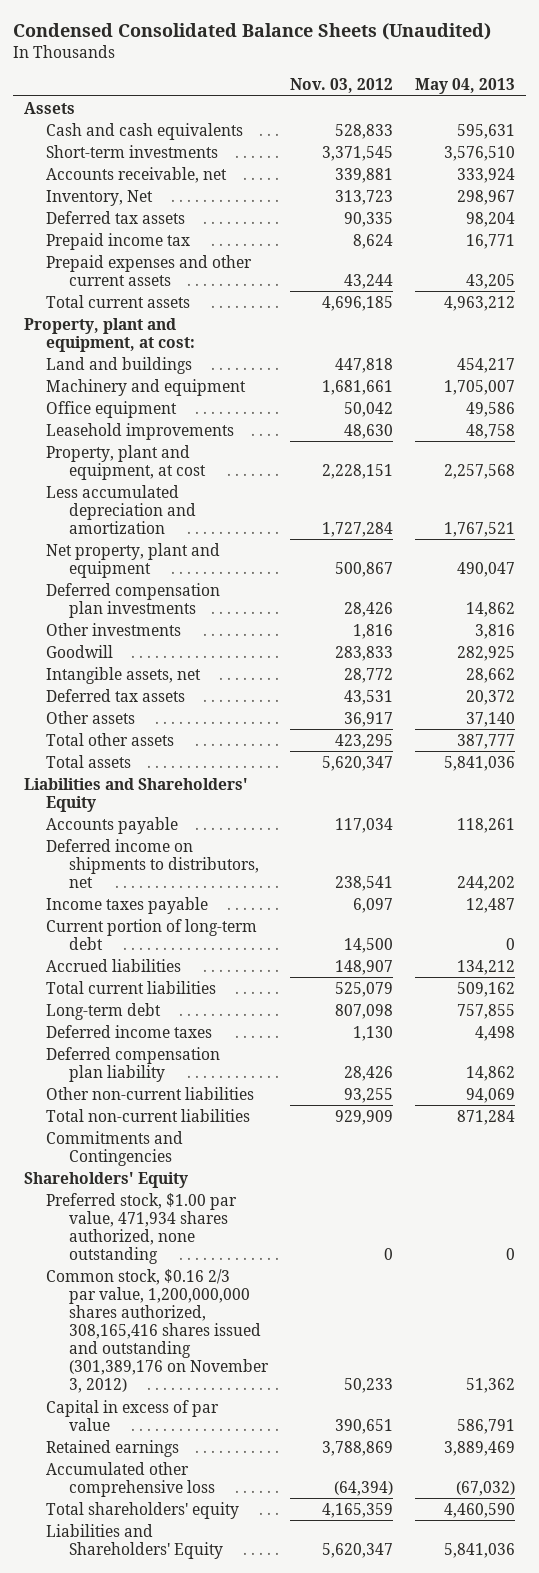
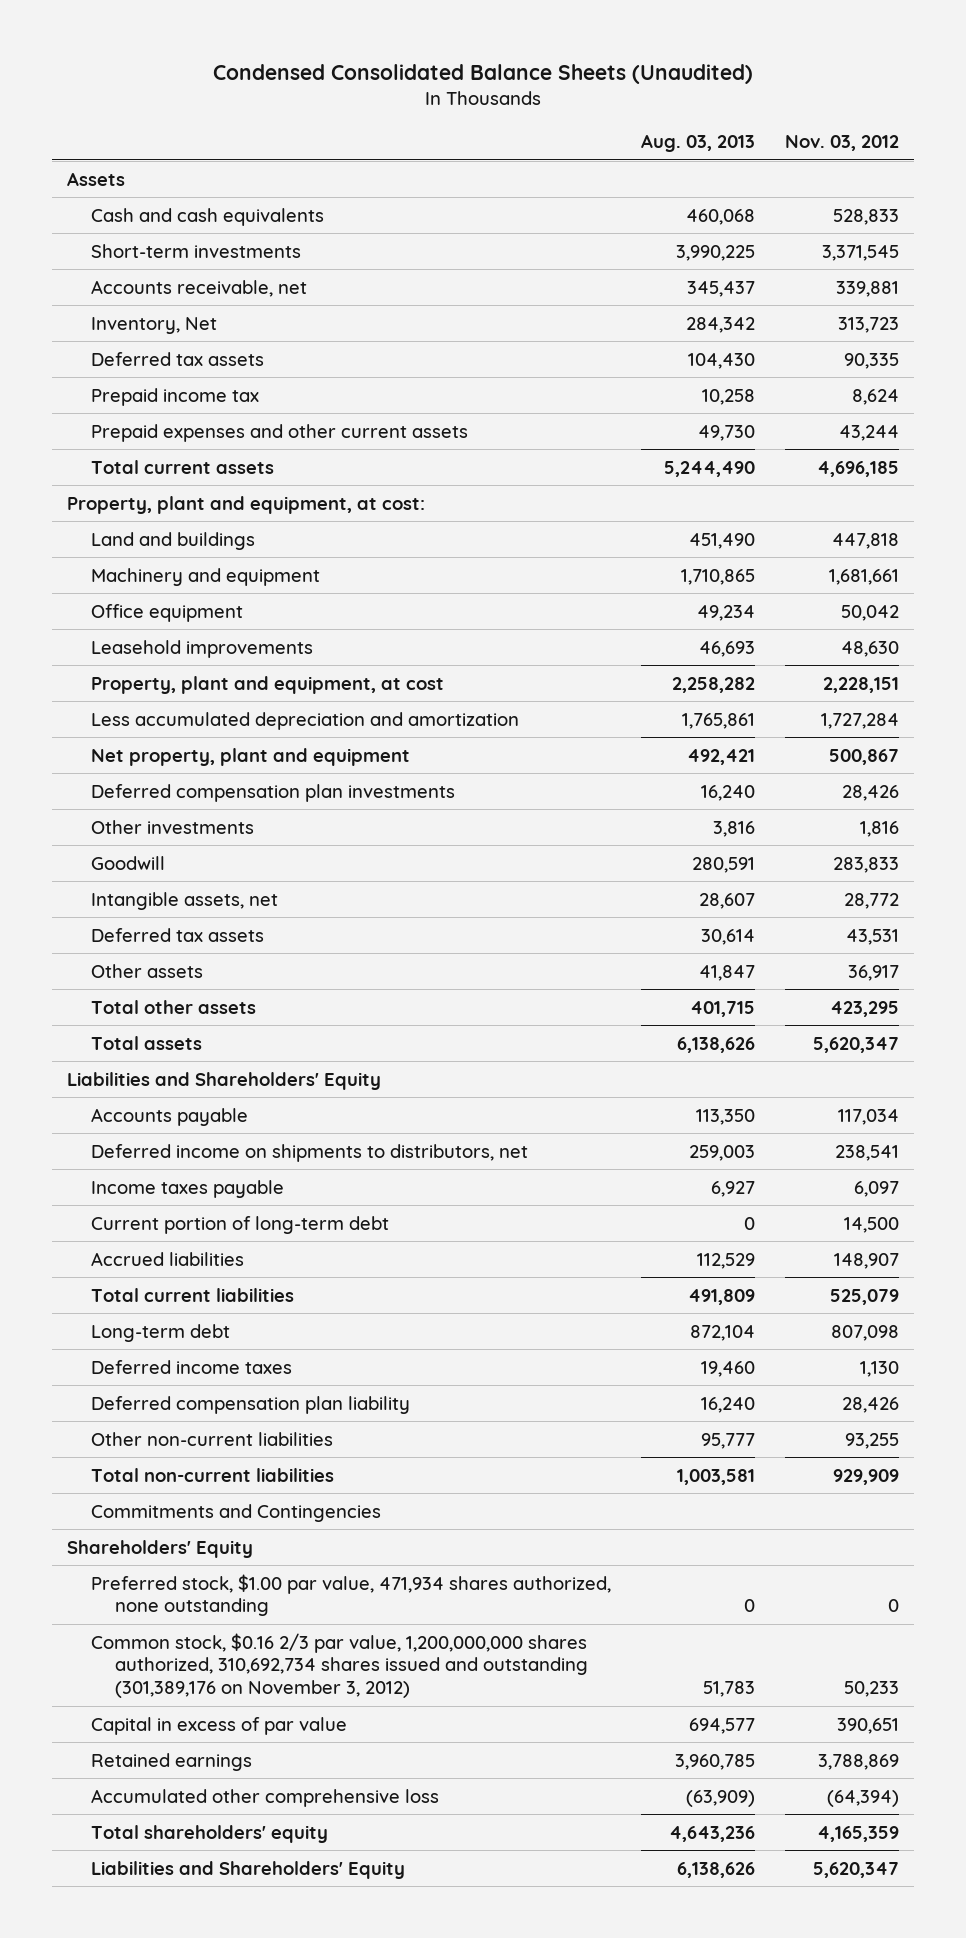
[414,78,515,95] May 04, 2013 -> none
none -> [641,134,756,153] Aug. 03, 2013
[46,1268,269,1394] Common stock, $0.16 2/3 par value, 1,200,000,000 shares authorized, 308,165,416 shares issued and outstanding (301,389,176 on November 3, 2012) -> [90,1632,588,1699] Common stock, $0.16 2/3 par value, 1,200,000,000 shares authorized, 310,692,734 shares issued and outstanding (301,389,176 on November 3, 2012)

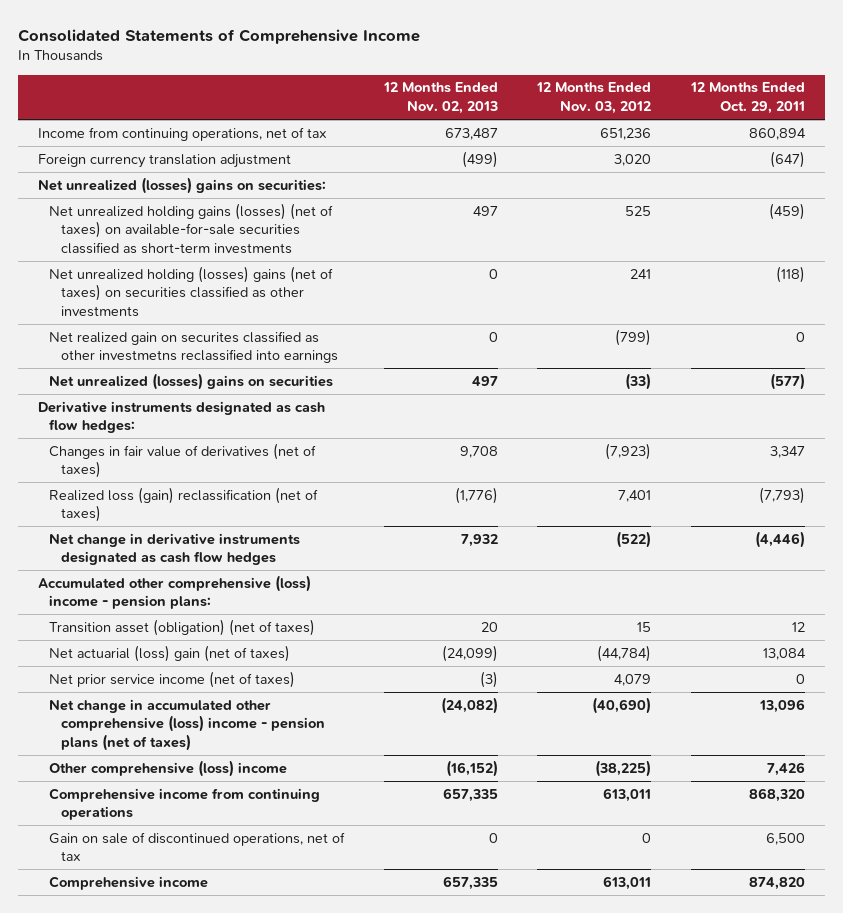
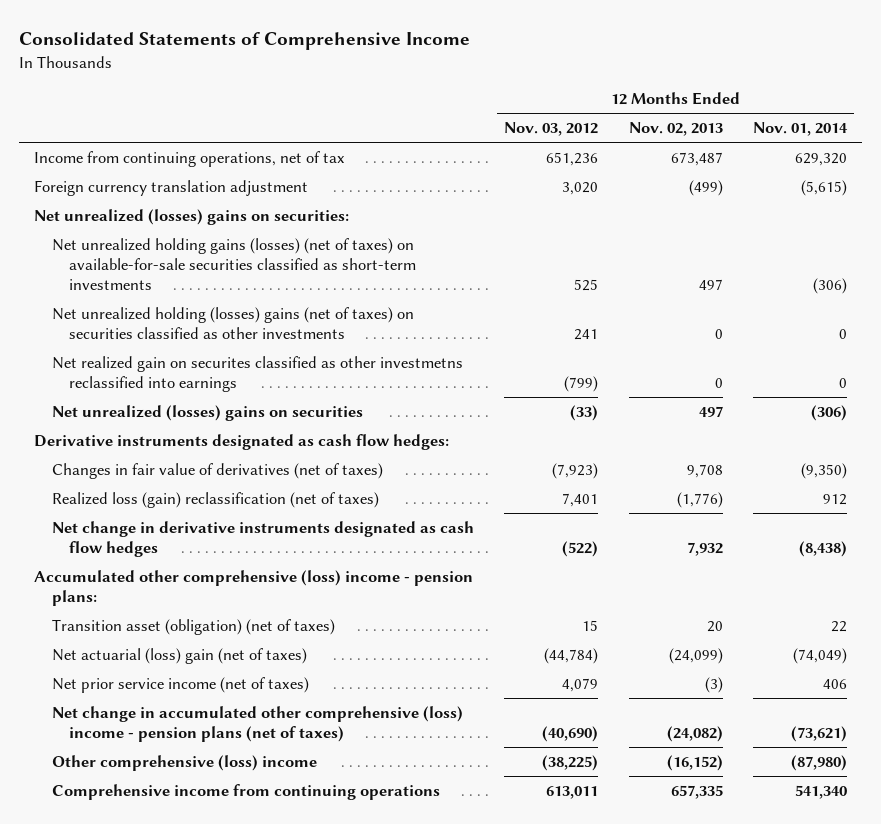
[689,82,805,115] 12 Months Ended Oct. 29, 2011 -> none
none -> [752,122,848,137] Nov. 01, 2014
[49,831,346,862] Gain on sale of discontinued operations, net of tax -> none
[49,875,209,890] Comprehensive income -> none

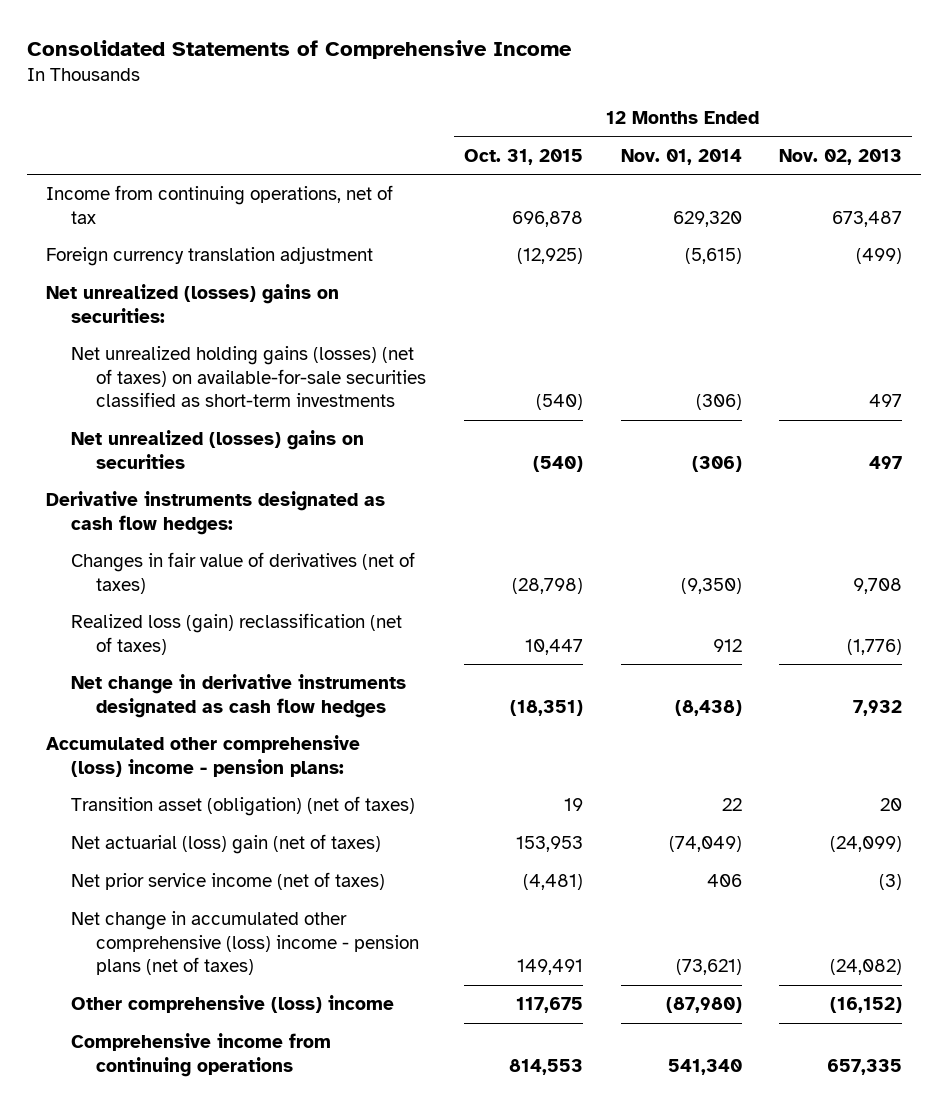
[504,122,599,137] Nov. 03, 2012 -> none
none -> [463,148,583,165] Oct. 31, 2015
[51,306,414,339] Net unrealized holding (losses) gains (net of taxes) on securities classified as other investments -> none
[51,355,463,392] Net realized gain on securites classified as other investmetns reclassified into earnings -> none

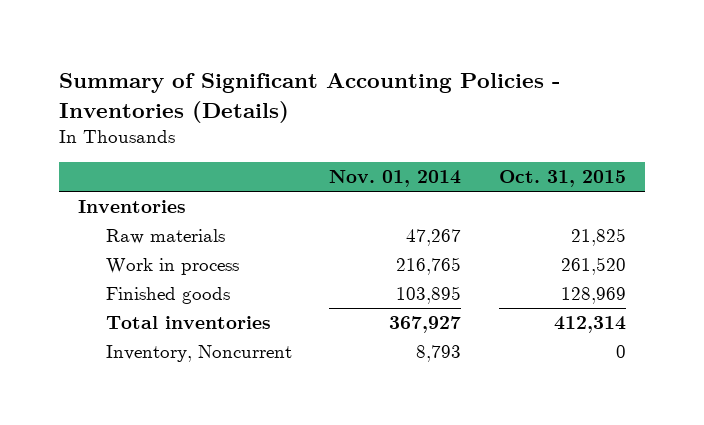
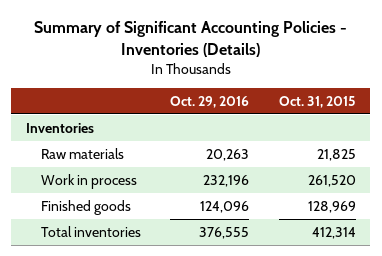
[329,169,462,187] Nov. 01, 2014 -> none
none -> [170,95,250,108] Oct. 29, 2016
[105,345,292,363] Inventory, Noncurrent -> none

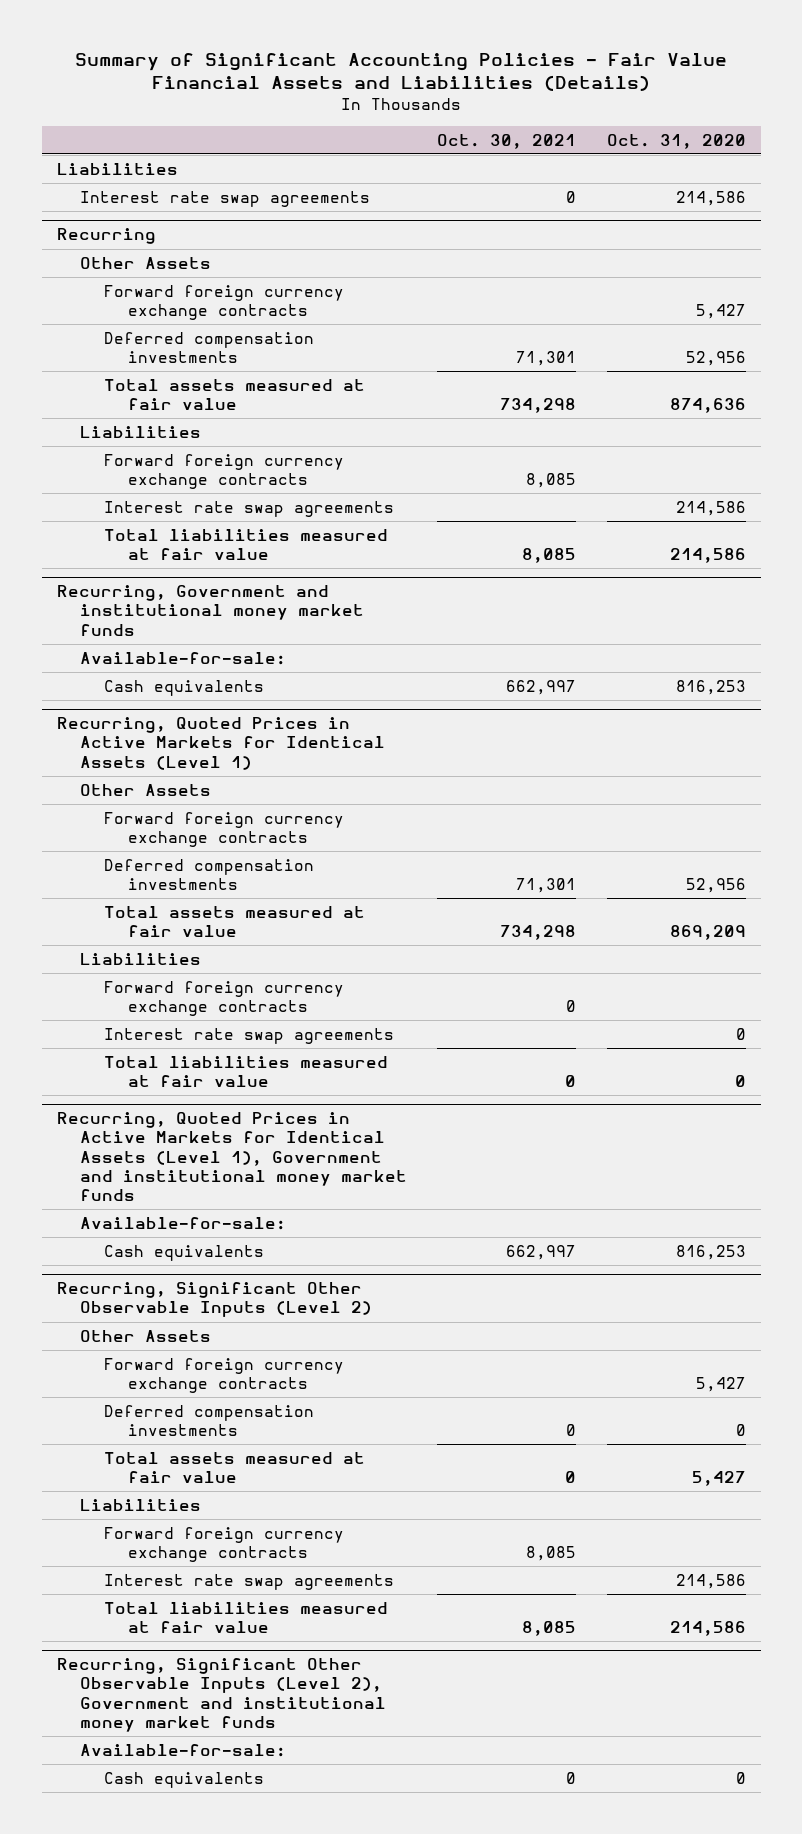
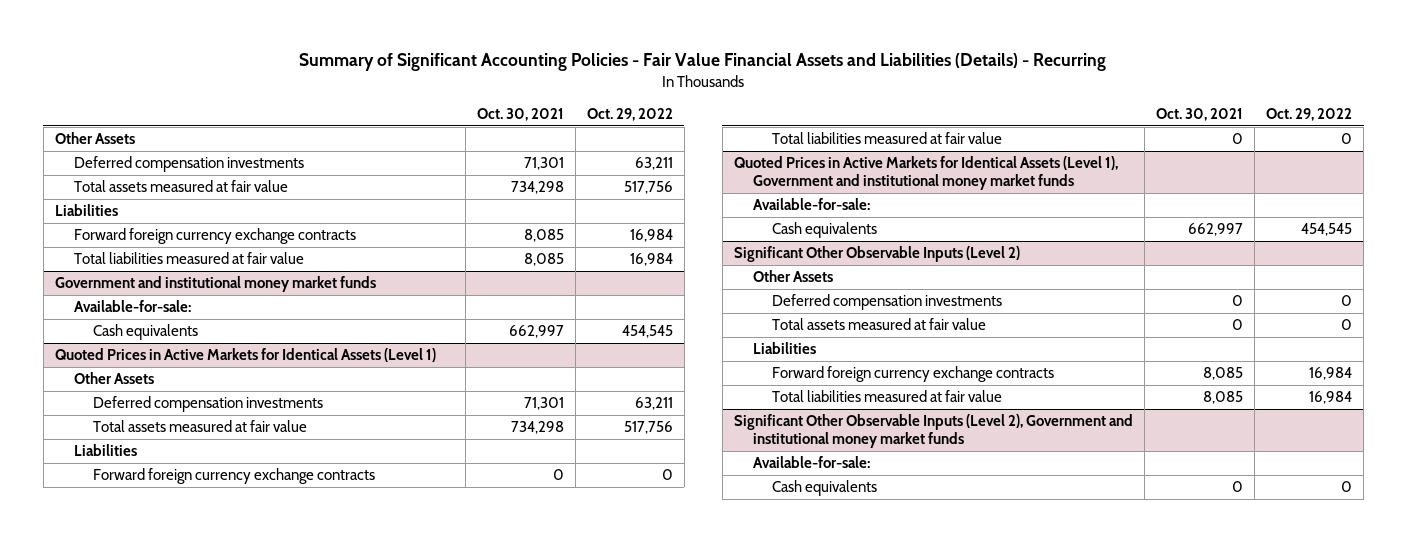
[75,52,728,92] Summary of Significant Accounting Policies - Fair Value Financial Assets and Liabilities (Details) -> [299,53,1107,72] Summary of Significant Accounting Policies - Fair Value Financial Assets and Liabilities (Details) - Recurring
[606,133,746,149] Oct. 31, 2020 -> none
none -> [586,108,673,122] Oct. 29, 2022
[56,162,178,175] Liabilities -> none
[80,190,371,207] Interest rate swap agreements -> none
[56,228,156,245] Recurring -> none
[103,284,344,320] Forward foreign currency exchange contracts -> none
[103,500,394,517] Interest rate swap agreements -> none
[56,585,365,636] Recurring, Government and institutional money market funds -> [54,276,376,293] Government and institutional money market funds
[56,717,386,770] Recurring, Quoted Prices in Active Markets for Identical Assets (Level 1) -> [54,348,436,363] Quoted Prices in Active Markets for Identical Assets (Level 1)
[103,811,344,847] Forward foreign currency exchange contracts -> none
[103,1027,394,1044] Interest rate swap agreements -> none
[56,1112,408,1201] Recurring, Quoted Prices in Active Markets for Identical Assets (Level 1), Government and institutional money market funds -> [733,156,1118,190] Quoted Prices in Active Markets for Identical Assets (Level 1), Government and institutional money market funds
[56,1282,373,1318] Recurring, Significant Other Observable Inputs (Level 2) -> [733,246,1020,263] Significant Other Observable Inputs (Level 2)
[103,1357,344,1393] Forward foreign currency exchange contracts -> none
[103,1573,394,1590] Interest rate swap agreements -> none
[56,1658,387,1732] Recurring, Significant Other Observable Inputs (Level 2), Government and institutional money market funds -> [733,414,1133,448] Significant Other Observable Inputs (Level 2), Government and institutional money market funds

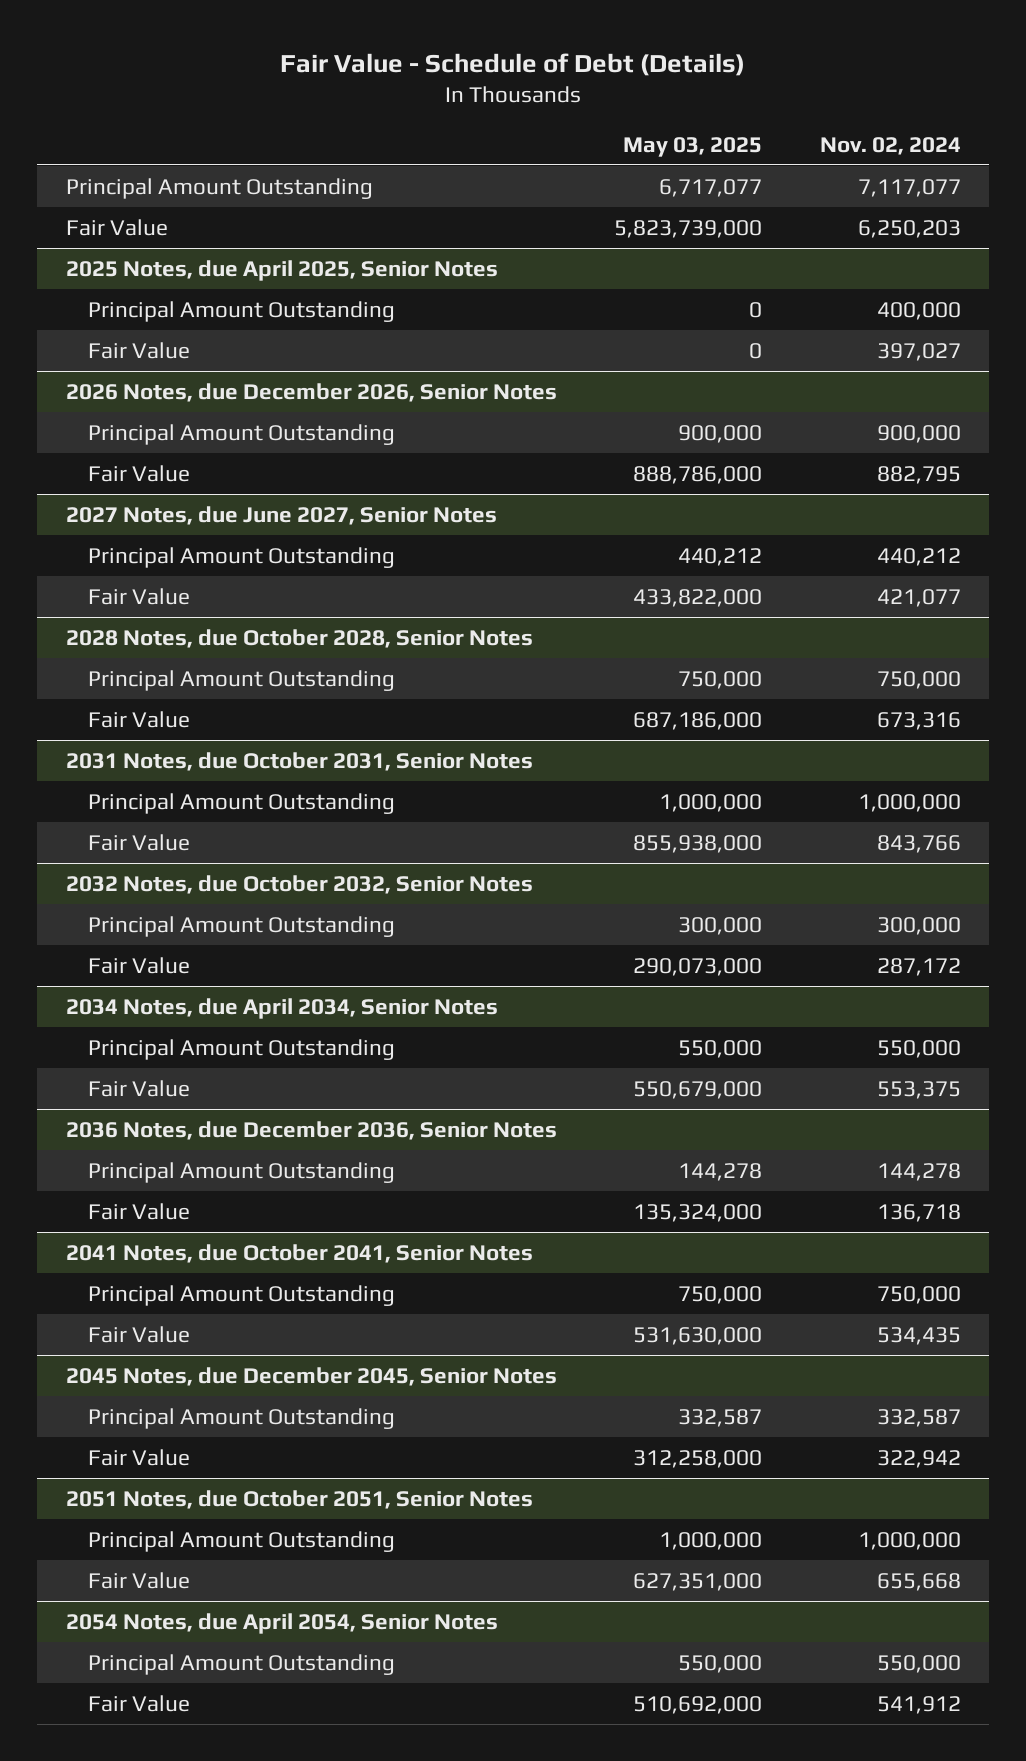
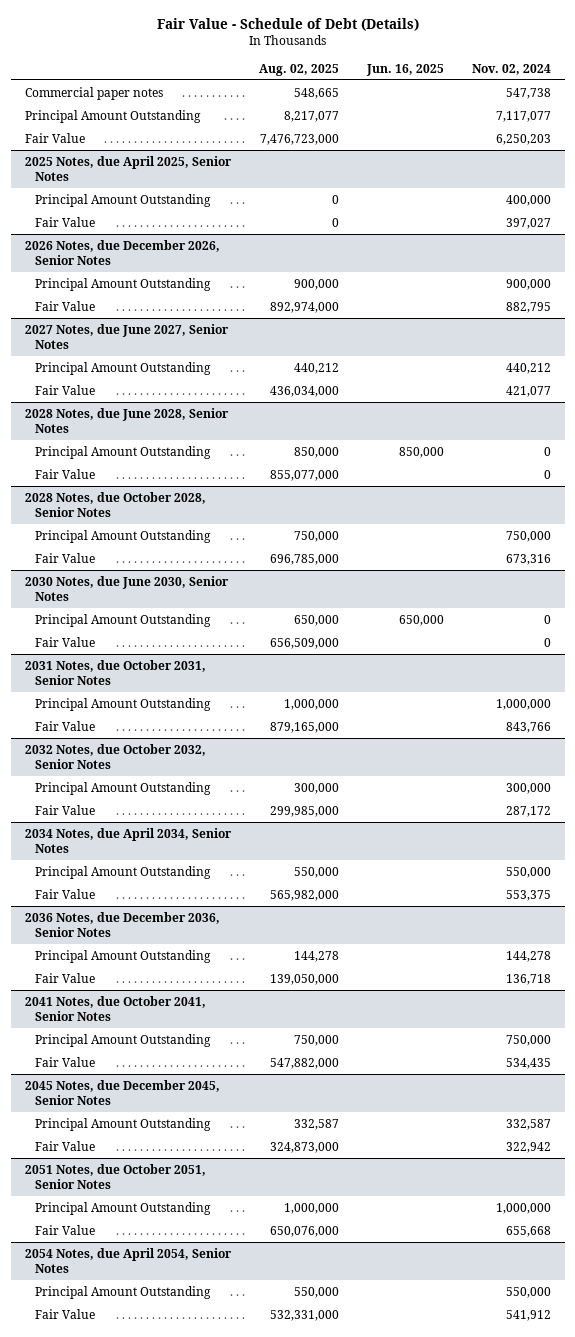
[623,136,763,157] May 03, 2025 -> none
none -> [258,63,339,76] Aug. 02, 2025
none -> [365,63,444,76] Jun. 16, 2025
none -> [24,86,163,100] Commercial paper notes
none -> [24,407,229,434] 2028 Notes, due June 2028, Senior Notes
none -> [35,445,212,459] Principal Amount Outstanding
none -> [35,468,96,479] Fair Value
none -> [24,575,229,602] 2030 Notes, due June 2030, Senior Notes
none -> [35,613,212,627] Principal Amount Outstanding
none -> [35,636,96,647] Fair Value

